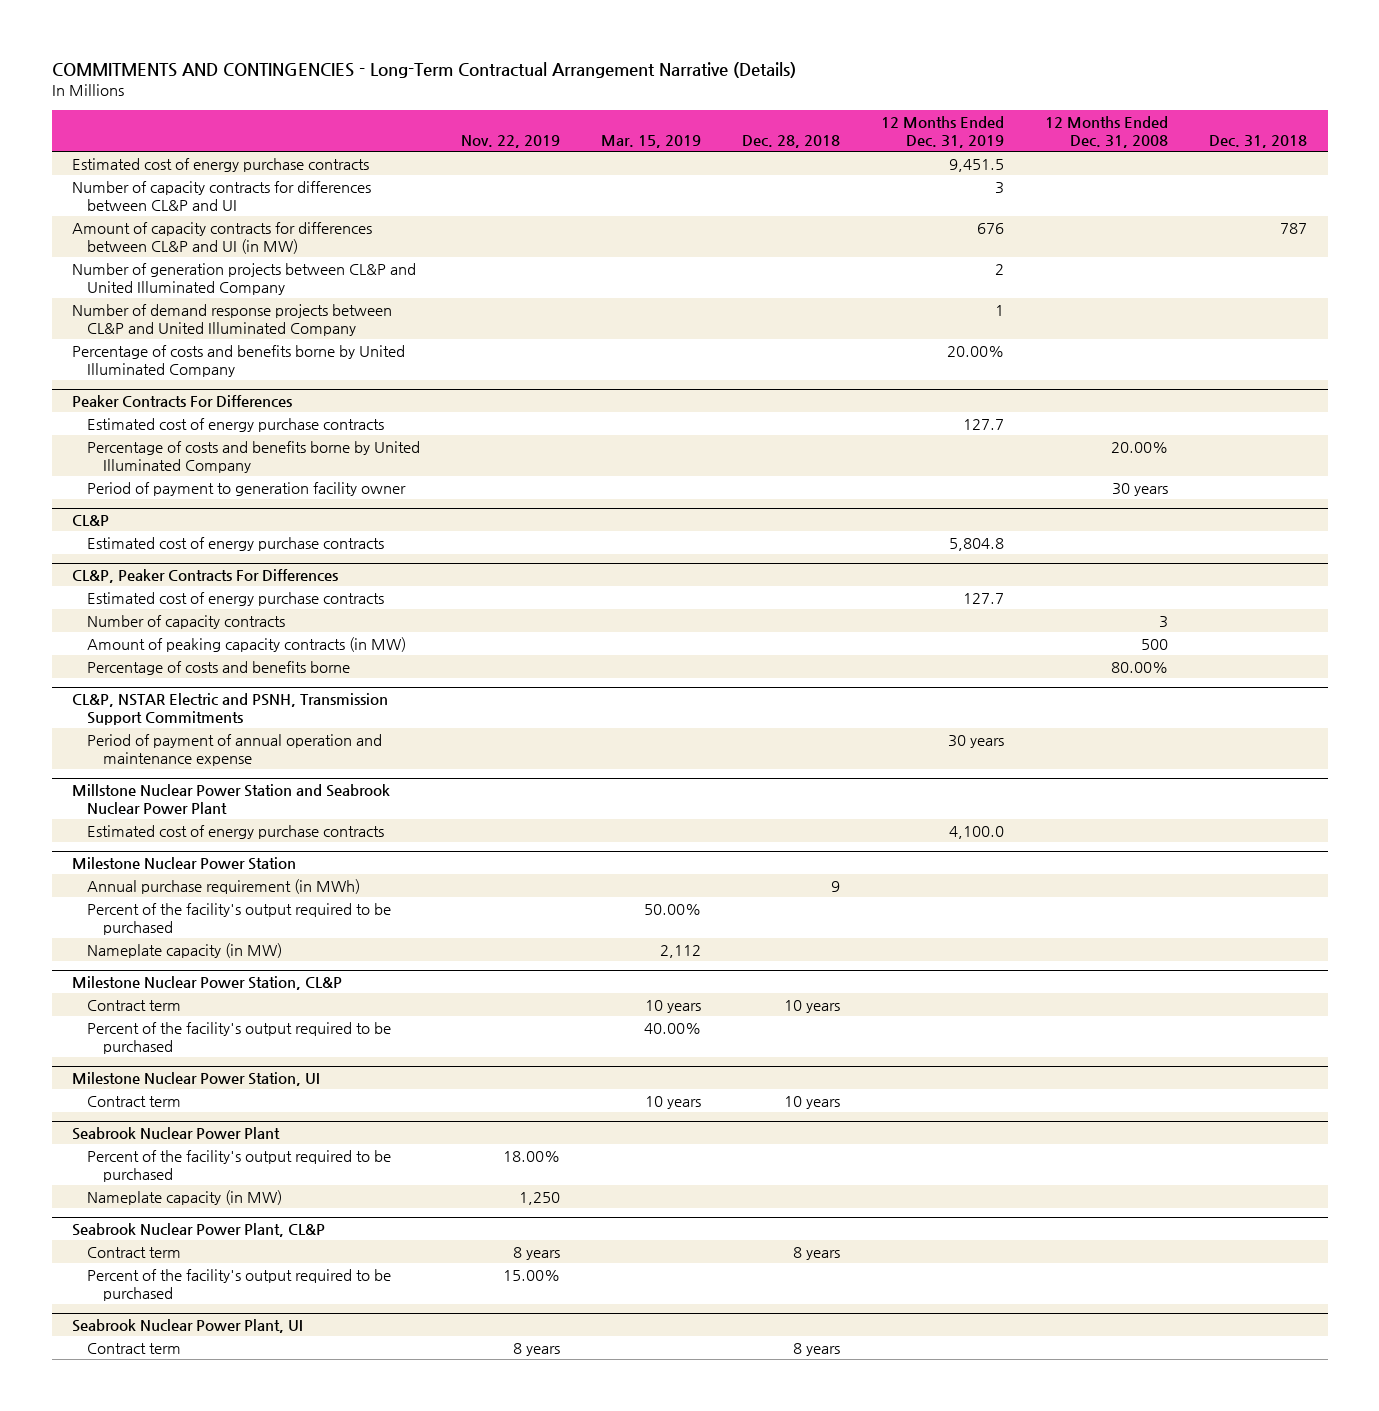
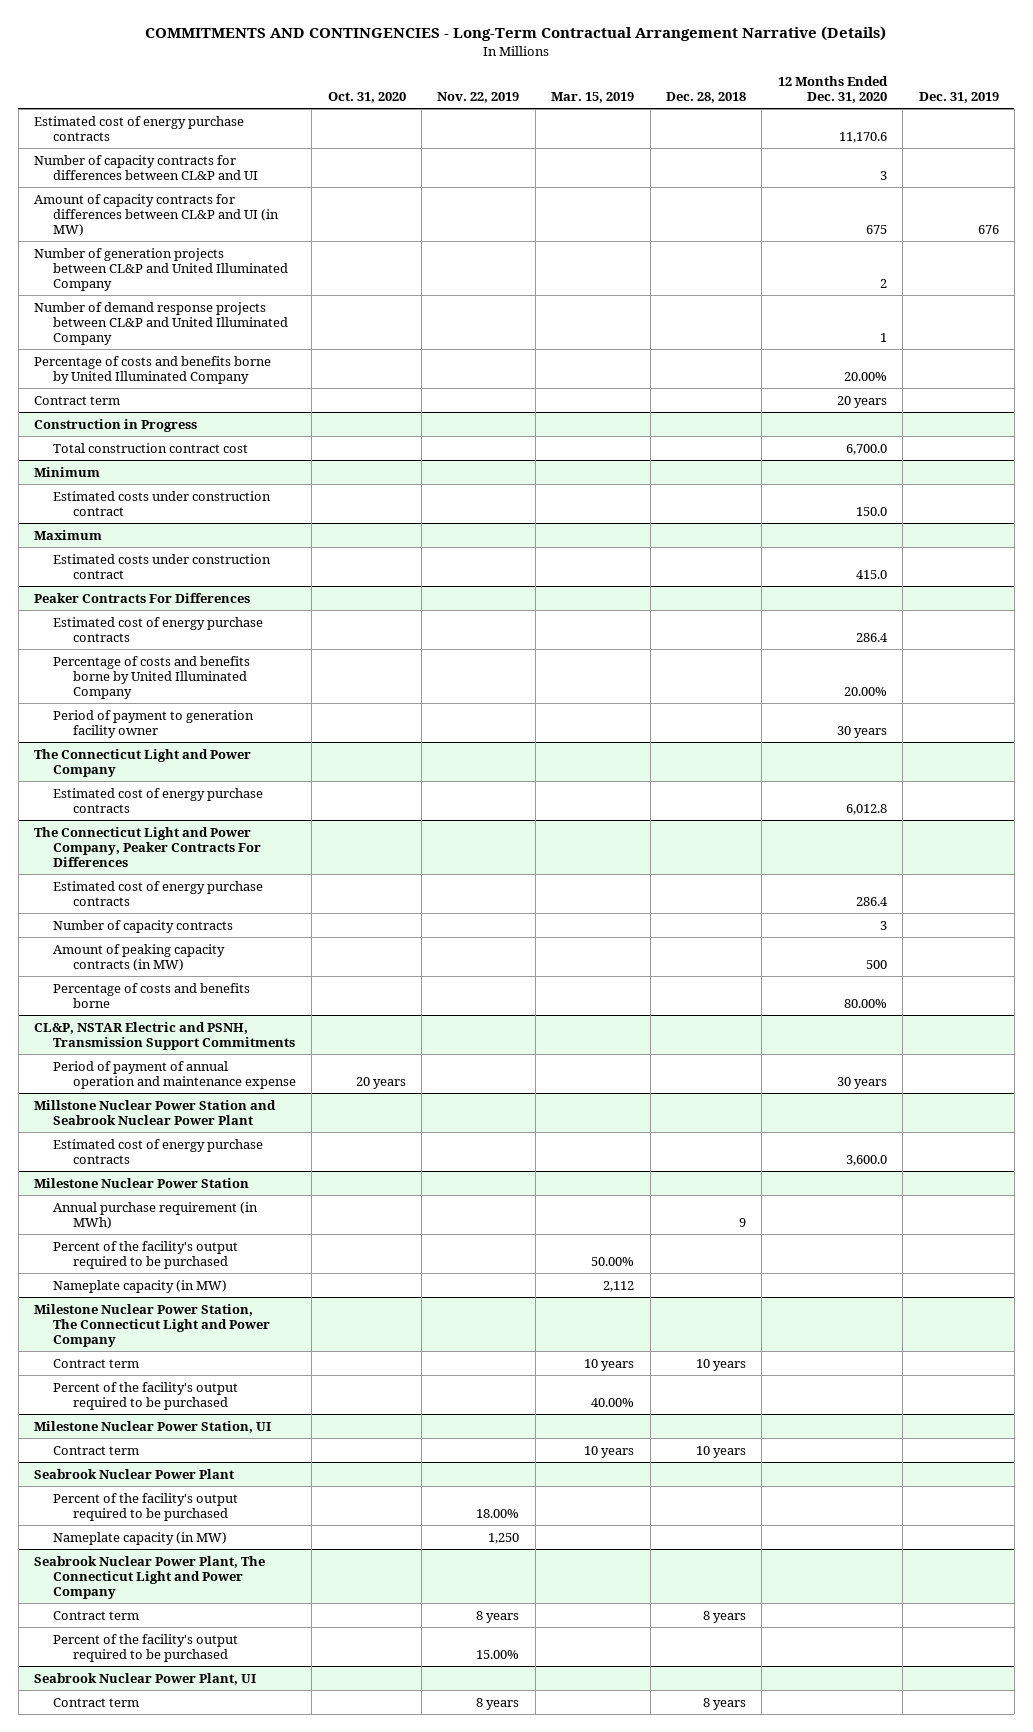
[881,115,1005,149] 12 Months Ended Dec. 31, 2019 -> none
[1045,115,1169,149] 12 Months Ended Dec. 31, 2008 -> none
[1209,135,1308,149] Dec. 31, 2018 -> none
none -> [327,92,406,104] Oct. 31, 2020
none -> [777,75,888,104] 12 Months Ended Dec. 31, 2020
none -> [918,92,999,104] Dec. 31, 2019
none -> [34,395,121,405] Contract term
none -> [34,418,198,432] Construction in Progress
none -> [53,442,249,453] Total construction contract cost
none -> [34,466,101,477] Minimum
none -> [53,490,272,516] Estimated costs under construction contract
none -> [34,529,103,540] Maximum
none -> [53,553,272,579] Estimated costs under construction contract
[72,514,110,526] CL&P -> [34,748,252,777] The Connecticut Light and Power Company
[72,568,339,583] CL&P, Peaker Contracts For Differences -> none
[87,591,385,606] Estimated cost of energy purchase contracts -> none
[87,614,286,629] Number of capacity contracts -> none
[87,636,407,652] Amount of peaking capacity contracts (in MW) -> none
[87,660,351,675] Percentage of costs and benefits borne -> none
none -> [34,826,262,868] The Connecticut Light and Power Company, Peaker Contracts For Differences
none -> [53,880,264,906] Estimated cost of energy purchase contracts
none -> [53,919,234,933] Number of capacity contracts
none -> [53,943,226,971] Amount of peaking capacity contracts (in MW)
none -> [53,982,251,1008] Percentage of costs and benefits borne
[72,975,343,990] Milestone Nuclear Power Station, CL&P -> [34,1303,271,1348] Milestone Nuclear Power Station, The Connecticut Light and Power Company
[72,1222,326,1237] Seabrook Nuclear Power Plant, CL&P -> [34,1555,266,1600] Seabrook Nuclear Power Plant, The Connecticut Light and Power Company

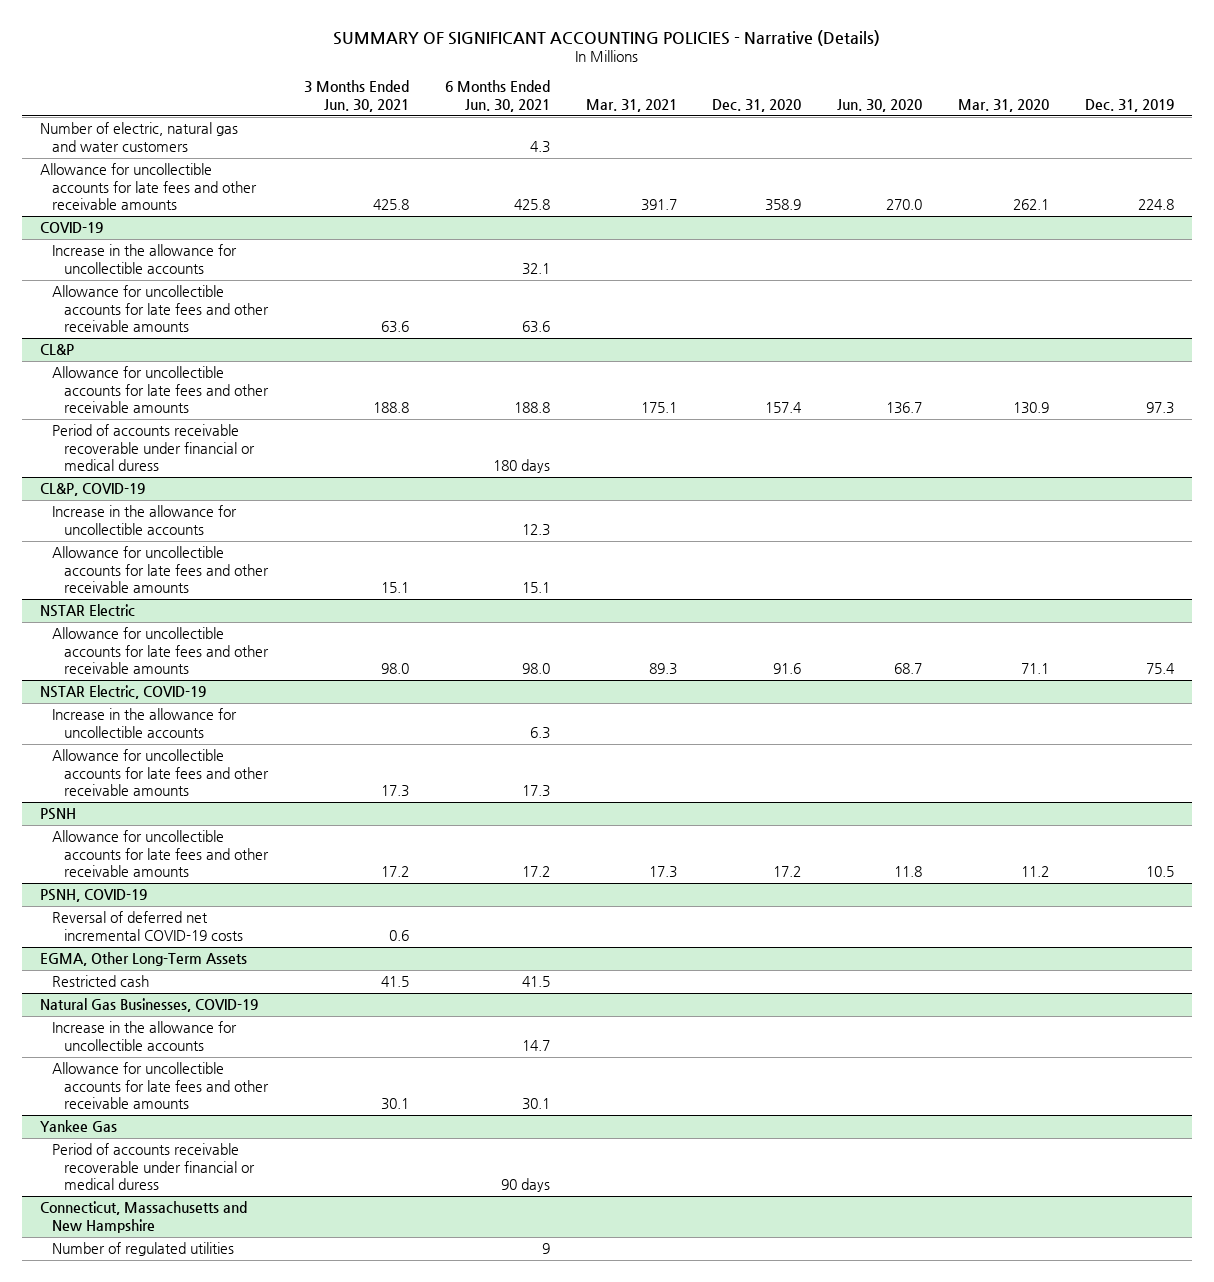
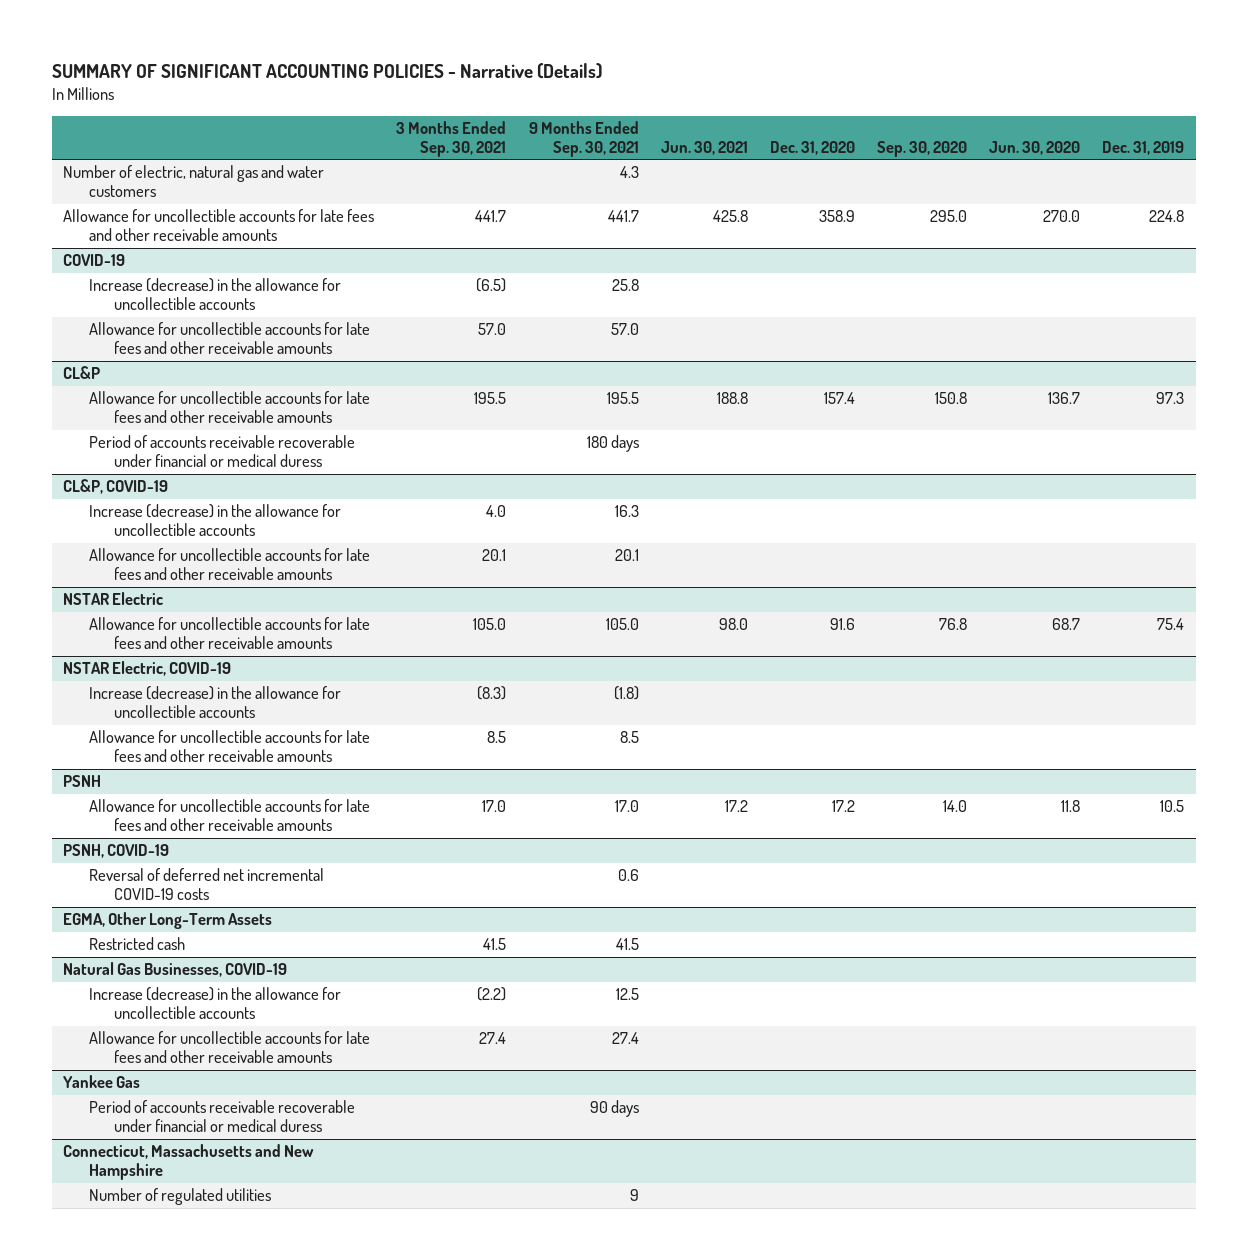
[303,80,409,112] 3 Months Ended Jun. 30, 2021 -> none
[444,80,550,112] 6 Months Ended Jun. 30, 2021 -> none
[585,98,677,112] Mar. 31, 2021 -> none
[958,98,1050,112] Mar. 31, 2020 -> none
none -> [396,121,507,158] 3 Months Ended Sep. 30, 2021
none -> [528,121,639,158] 9 Months Ended Sep. 30, 2021
none -> [660,141,748,156] Jun. 30, 2021
none -> [877,141,968,158] Sep. 30, 2020
[52,244,238,274] Increase in the allowance for uncollectible accounts -> [88,278,341,311] Increase (decrease) in the allowance for uncollectible accounts
[52,505,238,535] Increase in the allowance for uncollectible accounts -> [88,504,341,537] Increase (decrease) in the allowance for uncollectible accounts
[52,708,238,738] Increase in the allowance for uncollectible accounts -> [88,686,341,719] Increase (decrease) in the allowance for uncollectible accounts
[52,1021,238,1051] Increase in the allowance for uncollectible accounts -> [88,987,341,1020] Increase (decrease) in the allowance for uncollectible accounts

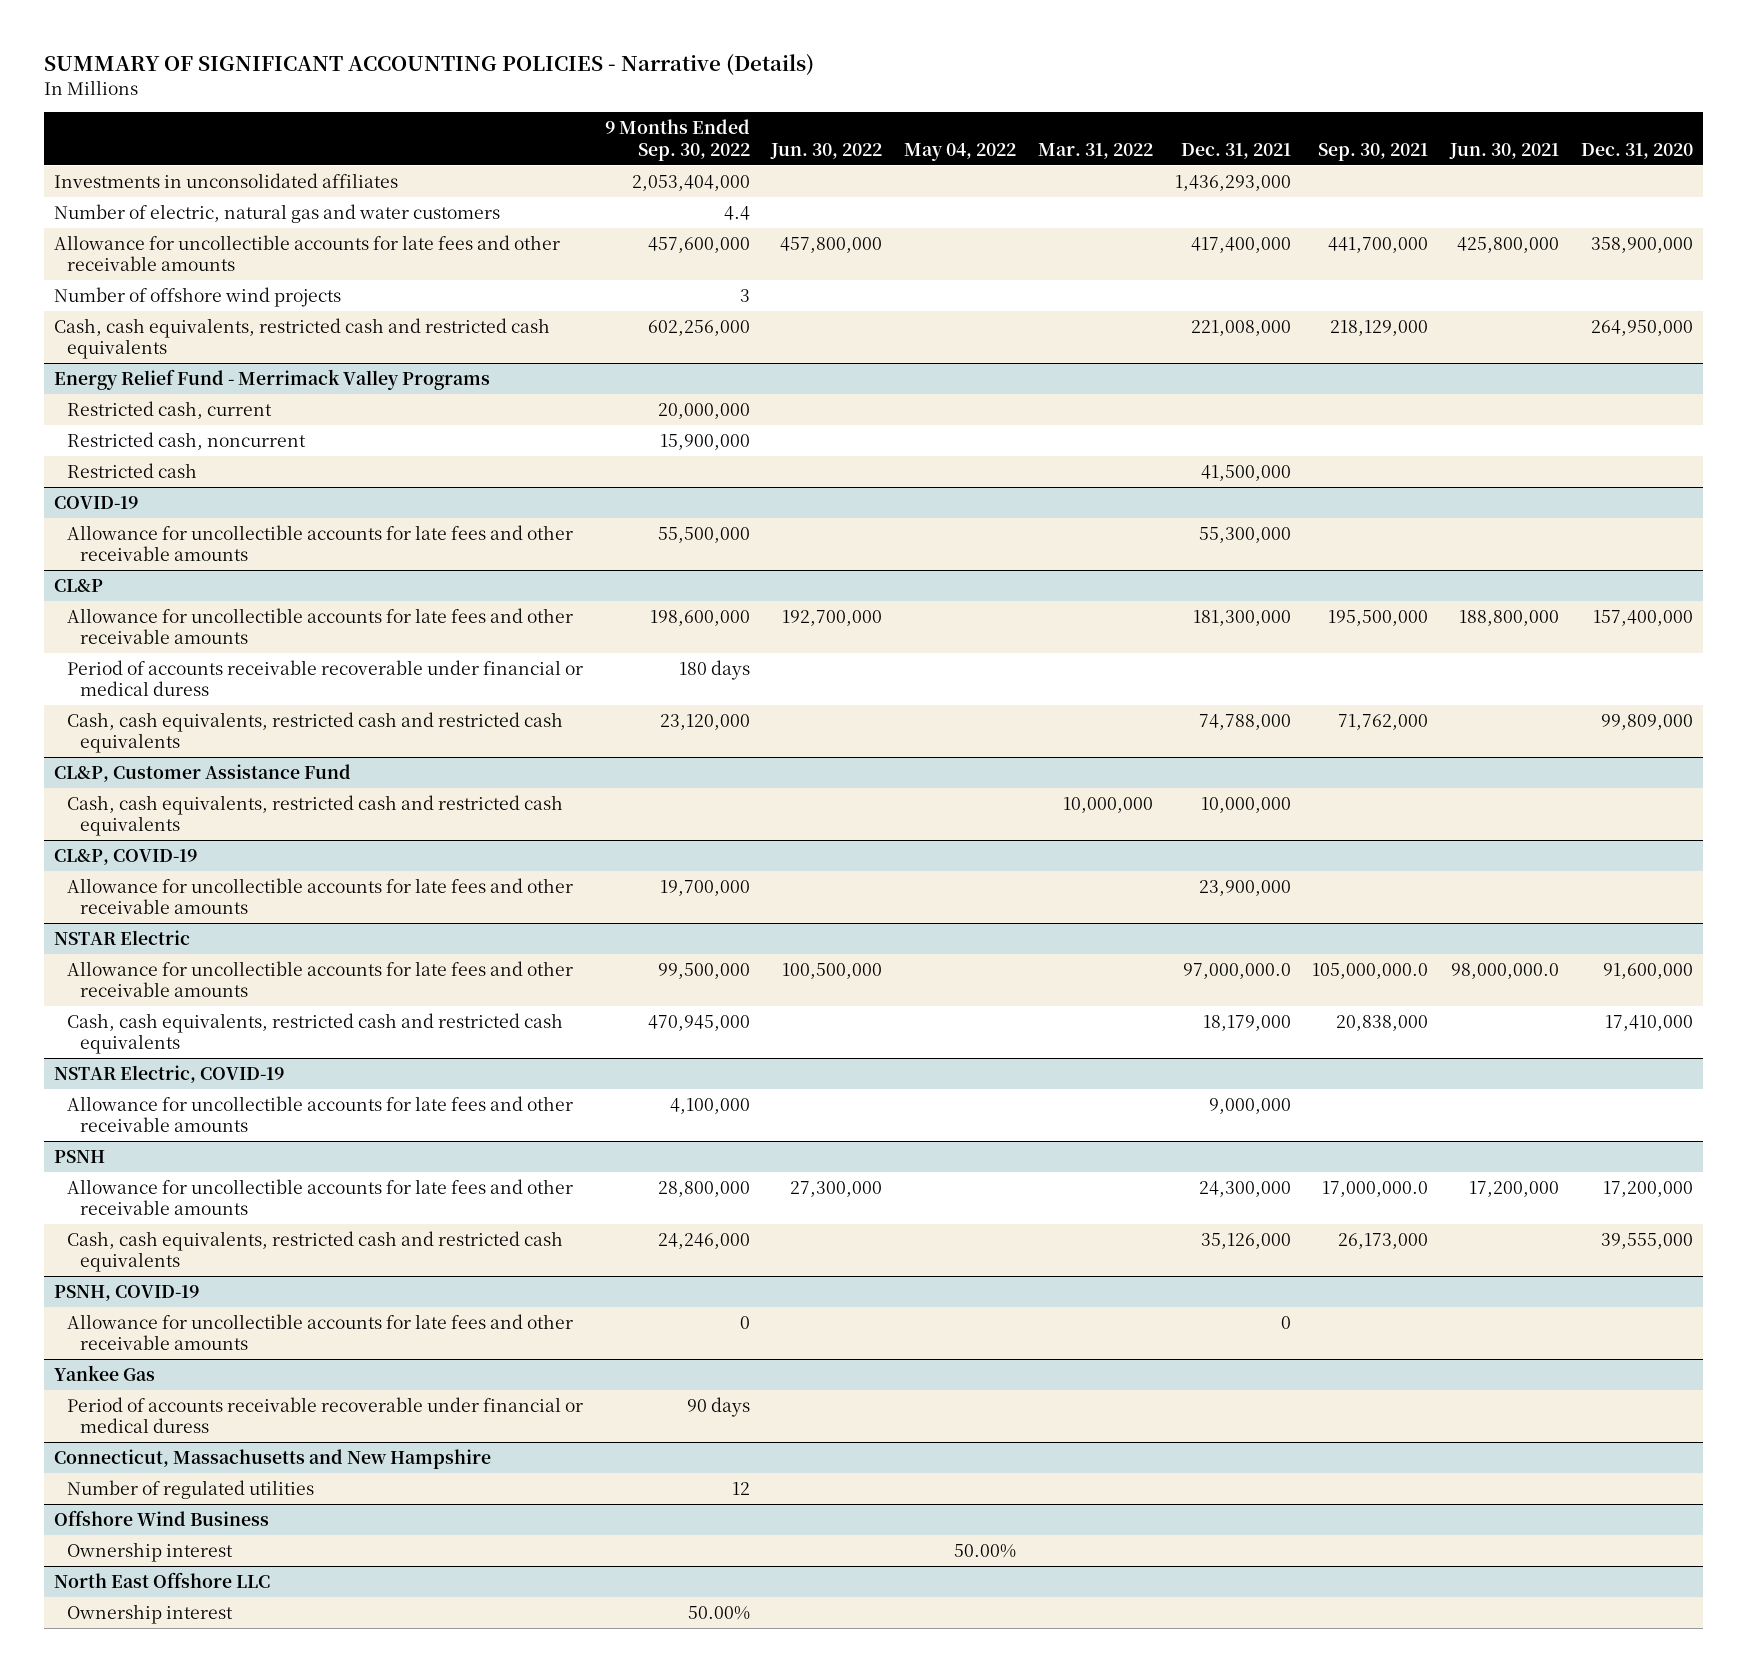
[396,121,507,158] 3 Months Ended Sep. 30, 2021 -> none
[528,121,639,158] 9 Months Ended Sep. 30, 2021 -> none
[877,141,968,158] Sep. 30, 2020 -> none
[989,141,1081,156] Jun. 30, 2020 -> none
[1102,141,1185,156] Dec. 31, 2019 -> none
none -> [604,119,750,161] 9 Months Ended Sep. 30, 2022
none -> [770,142,883,159] Jun. 30, 2022
none -> [904,142,1017,161] May 04, 2022
none -> [1037,142,1153,159] Mar. 31, 2022
none -> [1180,142,1291,159] Dec. 31, 2021
none -> [1318,142,1429,161] Sep. 30, 2021
none -> [54,172,399,188] Investments in unconsolidated affiliates
[712,210,748,223] 425.8 -> [1456,236,1559,253] 425,800,000
[818,210,855,223] 358.9 -> [1590,236,1693,253] 358,900,000
none -> [54,286,342,307] Number of offshore wind projects
none -> [54,317,551,360] Cash, cash equivalents, restricted cash and restricted cash equivalents
none -> [54,368,491,390] Energy Relief Fund - Merrimack Valley Programs
none -> [67,400,273,419] Restricted cash, current
none -> [67,431,307,450] Restricted cash, noncurrent
none -> [67,462,198,478] Restricted cash
[88,278,341,311] Increase (decrease) in the allowance for uncollectible accounts -> none
[716,392,748,405] 188.8 -> [1458,609,1559,626] 188,800,000
[823,392,855,405] 157.4 -> [1592,609,1693,626] 157,400,000
none -> [67,711,564,754] Cash, cash equivalents, restricted cash and restricted cash equivalents
none -> [54,763,352,782] CL&P, Customer Assistance Fund
none -> [67,794,564,837] Cash, cash equivalents, restricted cash and restricted cash equivalents
[88,504,341,537] Increase (decrease) in the allowance for uncollectible accounts -> none
[718,618,748,631] 98.0 -> [1450,962,1559,979] 98,000,000.0
[829,618,855,631] 91.6 -> [1602,962,1693,979] 91,600,000
none -> [67,1012,564,1055] Cash, cash equivalents, restricted cash and restricted cash equivalents
[88,686,341,719] Increase (decrease) in the allowance for uncollectible accounts -> none
[724,800,748,813] 17.2 -> [1468,1180,1559,1197] 17,200,000
[831,800,855,813] 17.2 -> [1602,1180,1693,1197] 17,200,000
none -> [67,1230,564,1273] Cash, cash equivalents, restricted cash and restricted cash equivalents
[88,868,324,901] Reversal of deferred net incremental COVID-19 costs -> none
[63,912,273,930] EGMA, Other Long-Term Assets -> none
[88,937,185,951] Restricted cash -> none
[63,962,288,978] Natural Gas Businesses, COVID-19 -> none
[88,987,341,1020] Increase (decrease) in the allowance for uncollectible accounts -> none
[88,1031,370,1064] Allowance for uncollectible accounts for late fees and other receivable amounts -> none
none -> [67,1313,574,1351] Allowance for uncollectible accounts for late fees and other receivable amounts
none -> [54,1509,270,1526] Offshore Wind Business
none -> [67,1541,234,1562] Ownership interest
none -> [54,1571,271,1588] North East Offshore LLC
none -> [67,1603,234,1624] Ownership interest

